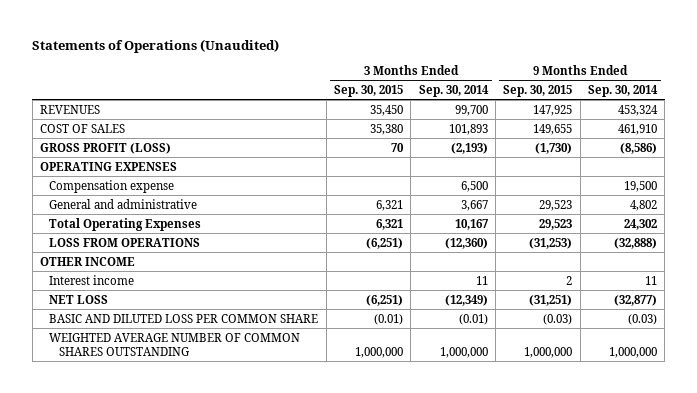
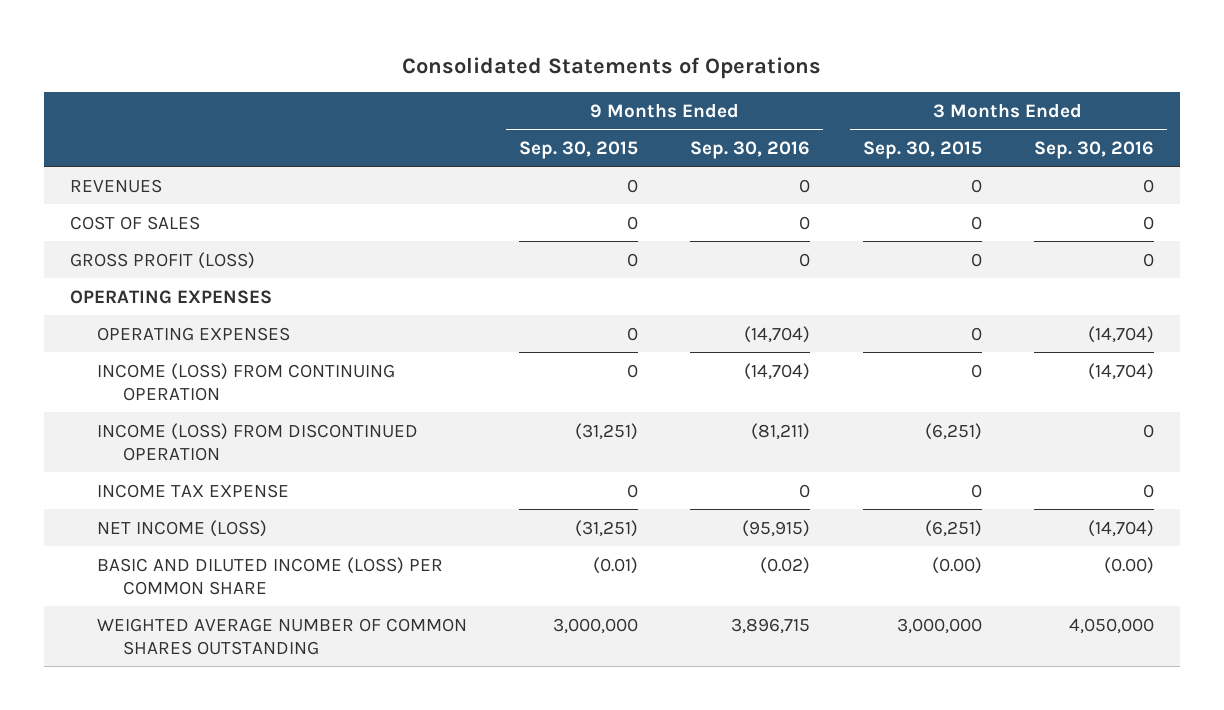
[32,38,280,53] Statements of Operations (Unaudited) -> [401,57,821,80] Consolidated Statements of Operations
[418,84,489,97] Sep. 30, 2014 -> none
[587,84,658,97] Sep. 30, 2014 -> none
none -> [690,140,811,159] Sep. 30, 2016
none -> [1034,140,1155,159] Sep. 30, 2016
[369,104,403,116] 35,450 -> [970,178,982,193] 0
[533,104,573,116] 147,925 -> [626,178,638,193] 0
[369,123,403,135] 35,380 -> [970,215,982,230] 0
[533,123,573,135] 149,655 -> [626,215,638,230] 0
[390,142,404,152] 70 -> [970,252,982,267] 0
[535,142,573,154] (1,730) -> [626,252,638,267] 0
[49,179,175,193] Compensation expense -> none
[49,198,198,209] General and administrative -> none
[39,256,135,266] OTHER INCOME -> none
[49,274,135,285] Interest income -> none
[49,217,202,231] Total Operating Expenses -> [96,326,290,341] OPERATING EXPENSES
[375,218,403,230] 6,321 -> [970,326,982,341] 0
[539,218,573,230] 29,523 -> [626,326,638,341] 0
[49,237,201,247] LOSS FROM OPERATIONS -> [96,362,395,401] INCOME (LOSS) FROM CONTINUING OPERATION
[365,237,403,249] (6,251) -> [970,363,982,378] 0
[529,237,573,249] (31,253) -> [626,363,638,378] 0
none -> [96,422,418,461] INCOME (LOSS) FROM DISCONTINUED OPERATION
none -> [96,483,289,498] INCOME TAX EXPENSE
[49,294,109,304] NET LOSS -> [96,519,267,537] NET INCOME (LOSS)
[49,313,319,323] BASIC AND DILUTED LOSS PER COMMON SHARE -> [96,556,443,595] BASIC AND DILUTED INCOME (LOSS) PER COMMON SHARE
[373,313,403,325] (0.01) -> [931,556,982,574] (0.00)
[543,313,573,325] (0.03) -> [592,556,638,574] (0.01)
[354,346,403,358] 1,000,000 -> [896,617,982,634] 3,000,000
[524,346,573,358] 1,000,000 -> [552,617,638,634] 3,000,000

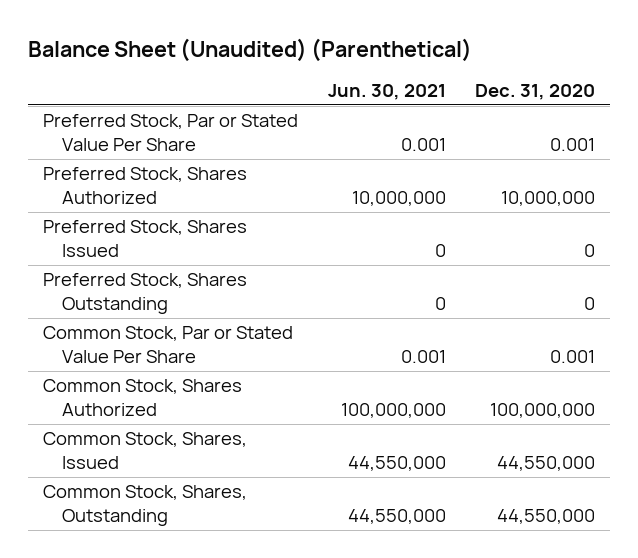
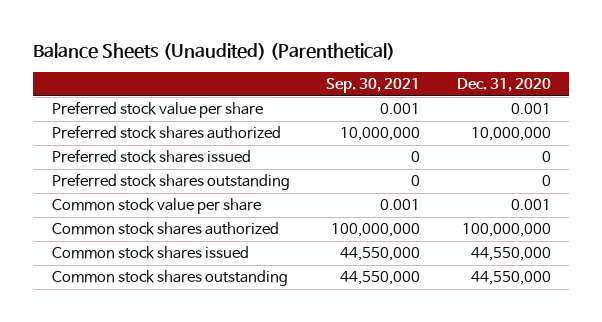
[27,37,472,62] Balance Sheet (Unaudited) (Parenthetical) -> [33,42,396,60] Balance Sheets (Unaudited) (Parenthetical)
[327,83,446,100] Jun. 30, 2021 -> none
none -> [326,78,421,94] Sep. 30, 2021
[42,114,298,152] Preferred Stock, Par or Stated Value Per Share -> [51,101,263,119] Preferred stock value per share
[42,167,247,205] Preferred Stock, Shares Authorized -> [51,125,281,140] Preferred stock shares authorized
[42,220,247,258] Preferred Stock, Shares Issued -> [51,149,251,164] Preferred stock shares issued
[42,273,247,315] Preferred Stock, Shares Outstanding -> [51,173,290,191] Preferred stock shares outstanding
[42,326,293,364] Common Stock, Par or Stated Value Per Share -> [51,198,261,215] Common stock value per share
[42,379,242,417] Common Stock, Shares Authorized -> [51,222,279,236] Common stock shares authorized
[42,432,247,470] Common Stock, Shares, Issued -> [51,246,249,260] Common stock shares issued
[42,485,247,527] Common Stock, Shares, Outstanding -> [51,270,288,287] Common stock shares outstanding

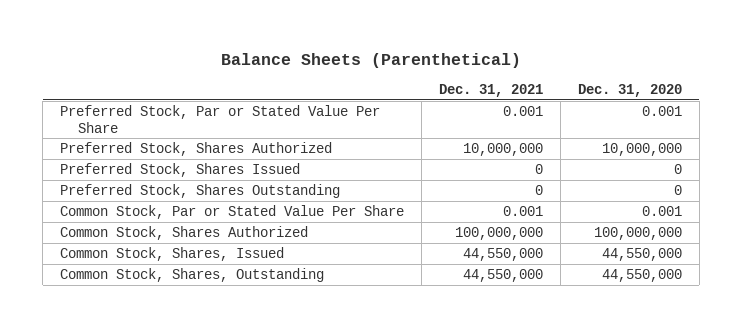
[33,42,396,60] Balance Sheets (Unaudited) (Parenthetical) -> [221,52,522,68] Balance Sheets (Parenthetical)
[326,78,421,94] Sep. 30, 2021 -> none
none -> [439,83,544,97] Dec. 31, 2021
[51,101,263,119] Preferred stock value per share -> [60,105,381,133] Preferred Stock, Par or Stated Value Per Share
[51,125,281,140] Preferred stock shares authorized -> [60,142,333,157] Preferred Stock, Shares Authorized
[51,149,251,164] Preferred stock shares issued -> [60,163,301,178] Preferred Stock, Shares Issued
[51,173,290,191] Preferred stock shares outstanding -> [60,184,341,199] Preferred Stock, Shares Outstanding
[51,198,261,215] Common stock value per share -> [60,205,405,220] Common Stock, Par or Stated Value Per Share
[51,222,279,236] Common stock shares authorized -> [60,226,309,241] Common Stock, Shares Authorized
[51,246,249,260] Common stock shares issued -> [60,247,285,262] Common Stock, Shares, Issued
[51,270,288,287] Common stock shares outstanding -> [60,268,325,283] Common Stock, Shares, Outstanding

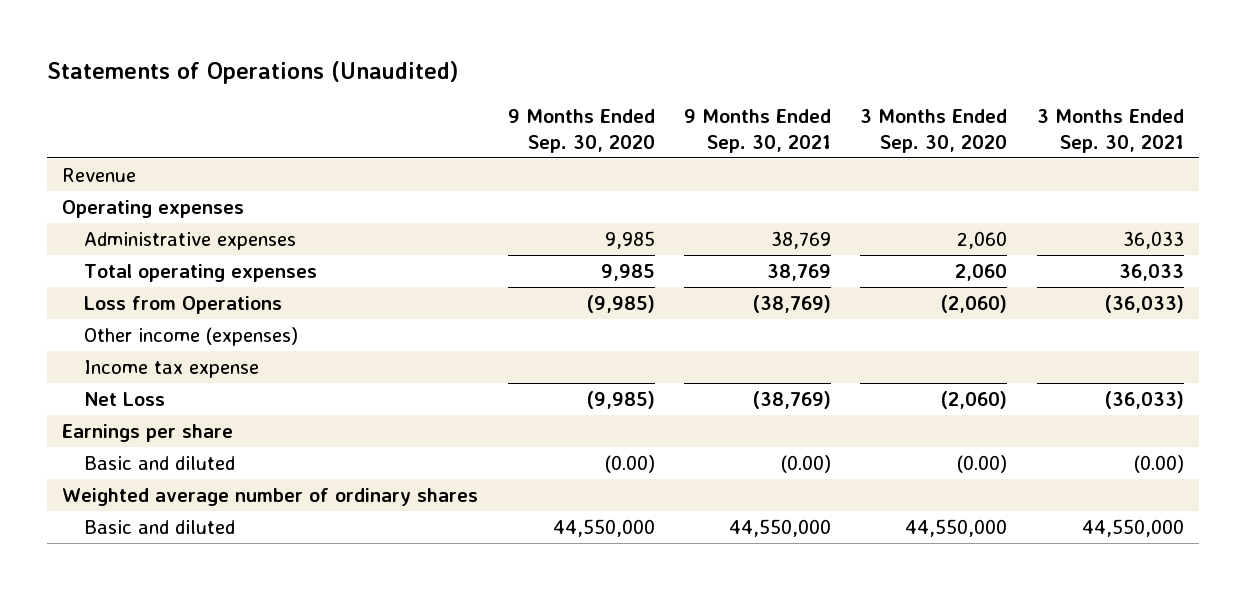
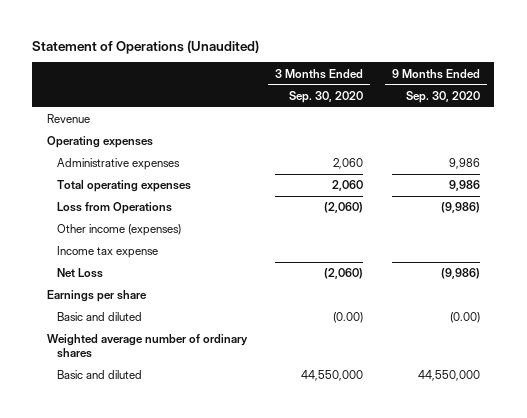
[47,61,459,85] Statements of Operations (Unaudited) -> [32,39,260,54] Statement of Operations (Unaudited)
[683,108,831,153] 9 Months Ended Sep. 30, 2021 -> none
[1036,108,1184,153] 3 Months Ended Sep. 30, 2021 -> none
[604,230,655,249] 9,985 -> [448,158,480,170] 9,986
[600,263,655,281] 9,985 -> [448,180,480,192] 9,986
[586,294,655,313] (9,985) -> [440,202,480,214] (9,986)
[586,390,655,409] (9,985) -> [440,268,480,280] (9,986)

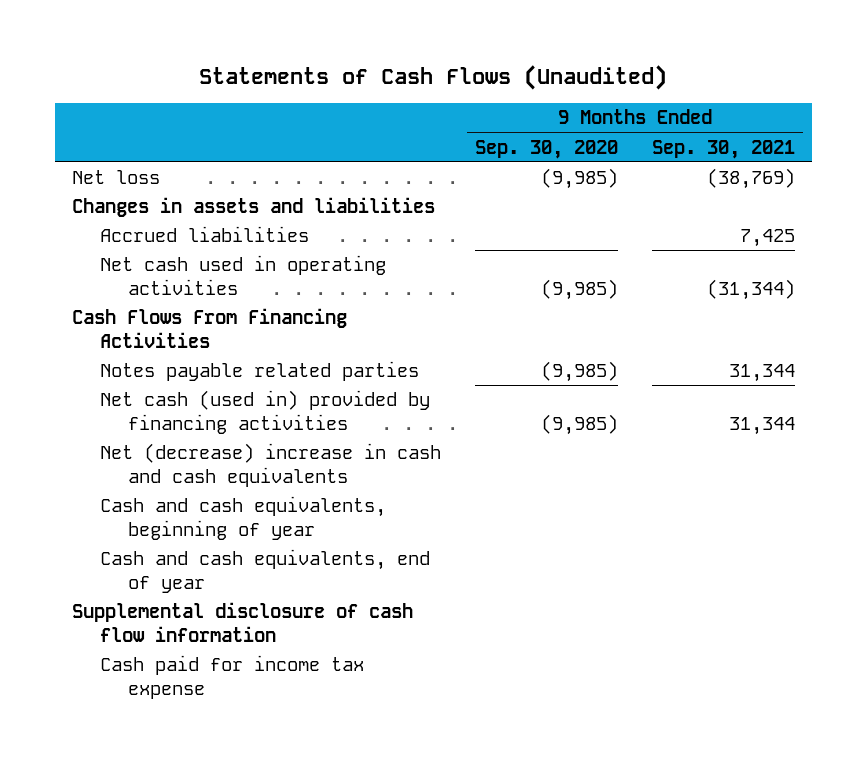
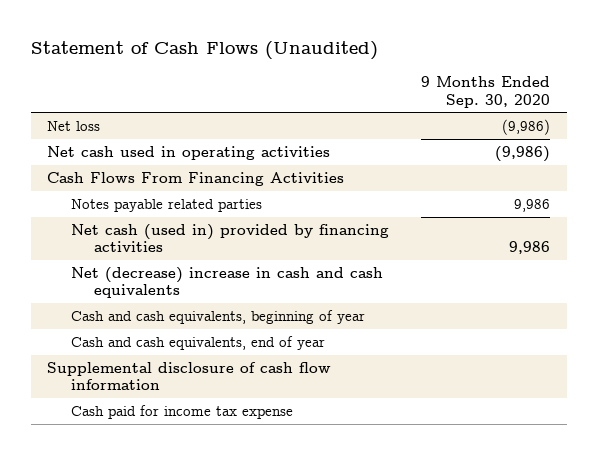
[199,65,668,91] Statements of Cash Flows (Unaudited) -> [31,41,379,61] Statement of Cash Flows (Unaudited)
[651,139,795,159] Sep. 30, 2021 -> none
[71,197,435,218] Changes in assets and liabilities -> none
[100,226,310,243] Accrued liabilities -> none
[541,168,619,190] (9,985) -> [502,118,551,135] (9,986)
[541,279,619,301] (9,985) -> [495,145,551,162] (9,986)
[541,361,619,383] (9,985) -> [514,198,551,212] 9,986
[541,414,619,436] (9,985) -> [509,241,551,255] 9,986

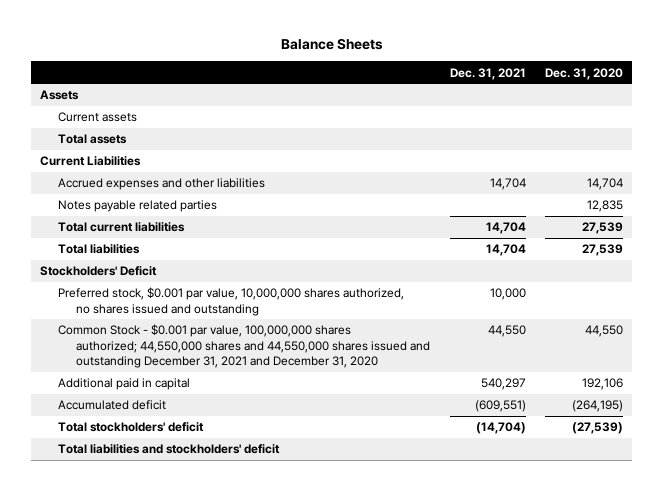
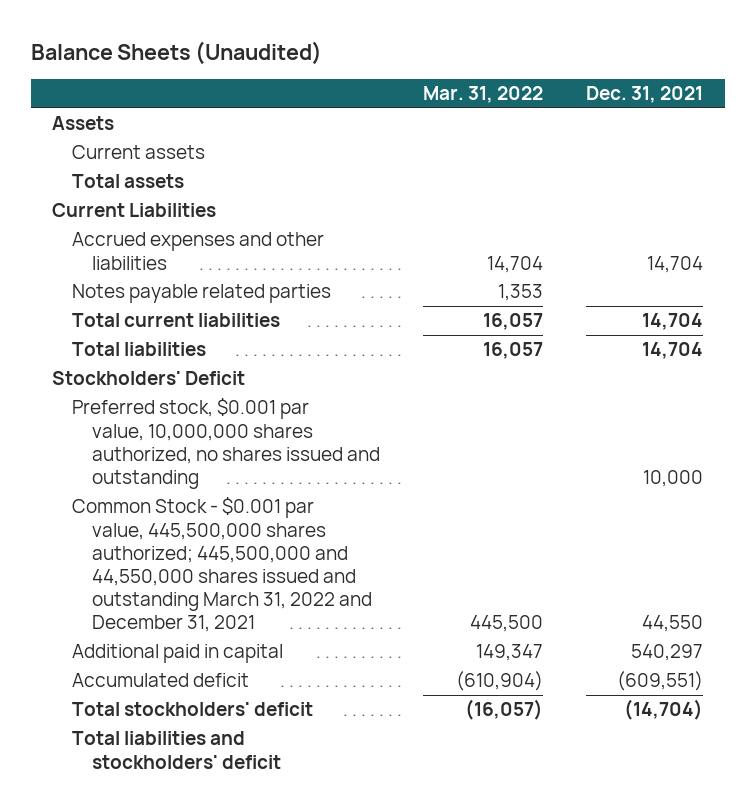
[280,38,383,51] Balance Sheets -> [30,40,322,65] Balance Sheets (Unaudited)
[544,67,623,80] Dec. 31, 2020 -> none
none -> [423,86,544,104] Mar. 31, 2022
[58,324,431,369] Common Stock - $0.001 par value, 100,000,000 shares authorized; 44,550,000 shares and 44,550,000 shares issued and outstanding December 31, 2021 and December 31, 2020 -> [72,497,373,633] Common Stock - $0.001 par value, 445,500,000 shares authorized; 445,500,000 and 44,550,000 shares issued and outstanding March 31, 2022 and December 31, 2021

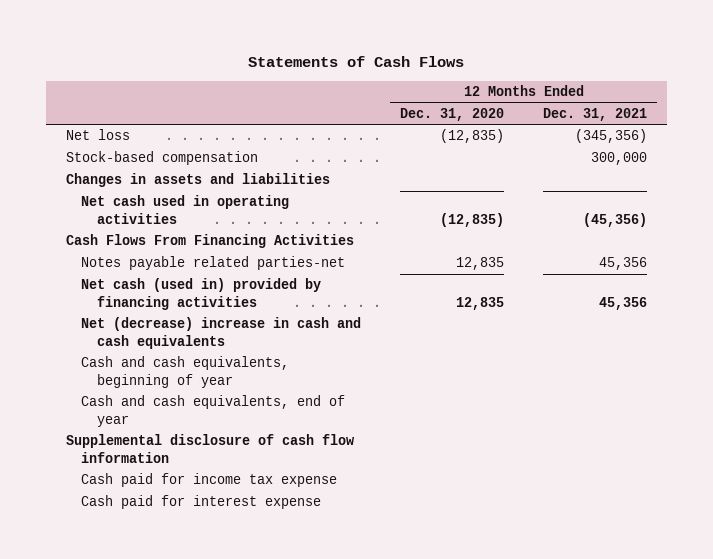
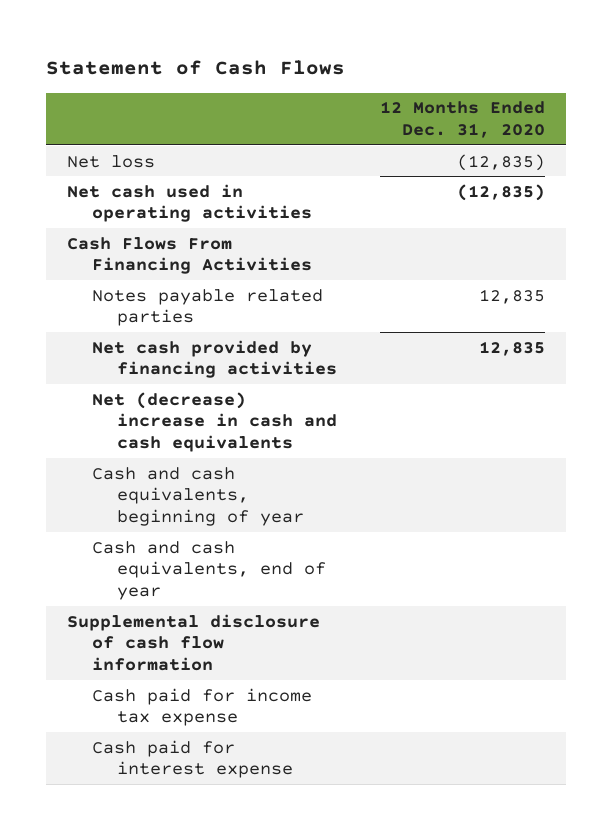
[248,56,465,68] Statements of Cash Flows -> [45,60,345,76] Statement of Cash Flows
[543,107,648,121] Dec. 31, 2021 -> none
[65,151,258,166] Stock-based compensation -> none
[65,173,330,188] Changes in assets and liabilities -> none
[81,256,346,271] Notes payable related parties-net -> [92,288,324,327] Notes payable related parties
[81,278,322,310] Net cash (used in) provided by financing activities -> [92,339,337,379] Net cash provided by financing activities

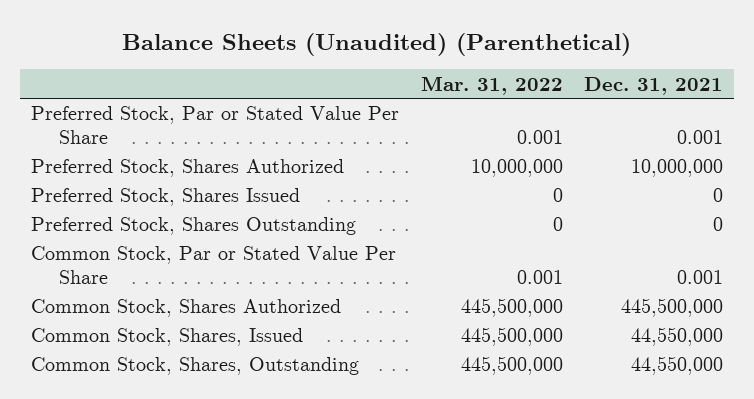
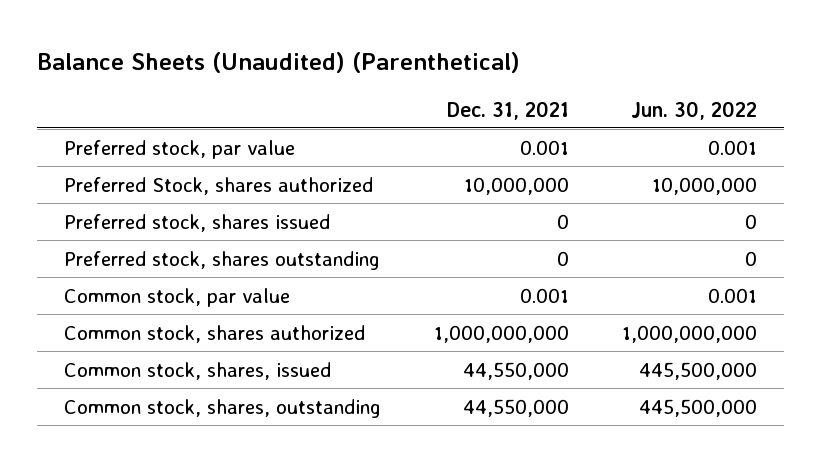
[420,75,563,95] Mar. 31, 2022 -> none
none -> [631,100,758,120] Jun. 30, 2022
[30,106,399,145] Preferred Stock, Par or Stated Value Per Share -> [63,139,295,159] Preferred stock, par value
[30,159,344,178] Preferred Stock, Shares Authorized -> [63,176,373,195] Preferred Stock, shares authorized
[30,188,300,207] Preferred Stock, Shares Issued -> [63,213,330,232] Preferred stock, shares issued
[30,217,356,236] Preferred Stock, Shares Outstanding -> [63,250,380,270] Preferred stock, shares outstanding
[30,246,396,285] Common Stock, Par or Stated Value Per Share -> [63,287,290,307] Common stock, par value
[30,299,341,318] Common Stock, Shares Authorized -> [63,324,365,343] Common stock, shares authorized
[621,298,724,318] 445,500,000 -> [433,324,569,343] 1,000,000,000
[30,328,303,347] Common Stock, Shares, Issued -> [63,361,331,380] Common stock, shares, issued
[30,357,359,376] Common Stock, Shares, Outstanding -> [63,398,381,418] Common stock, shares, outstanding

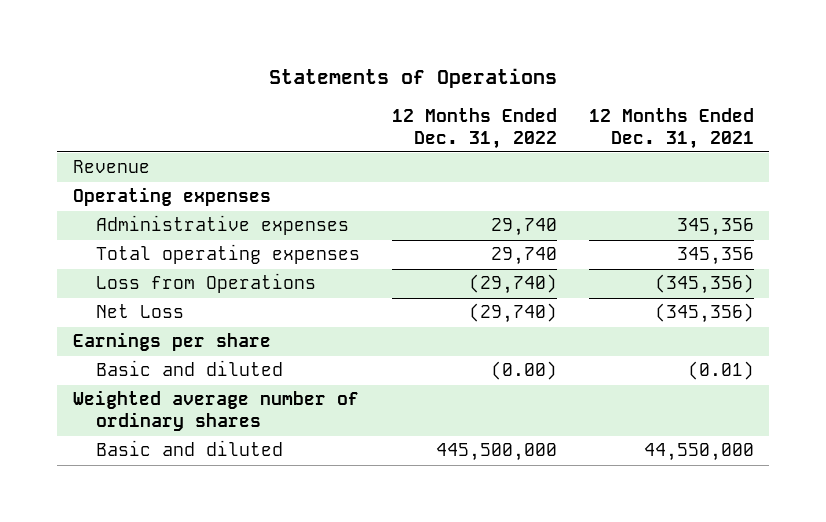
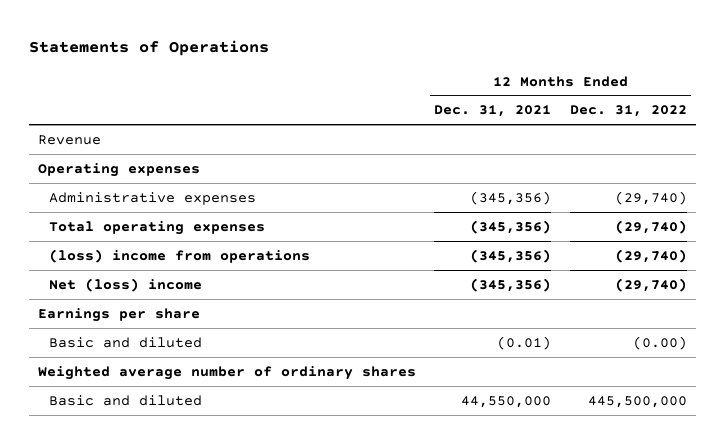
[490,218,557,237] 29,740 -> [614,190,687,205] (29,740)
[676,218,754,237] 345,356 -> [470,190,552,205] (345,356)
[490,247,557,266] 29,740 -> [614,219,687,234] (29,740)
[676,247,754,266] 345,356 -> [470,219,552,234] (345,356)
[96,273,317,294] Loss from Operations -> [48,248,310,263] (loss) income from operations
[96,304,185,319] Net Loss -> [48,277,202,292] Net (loss) income

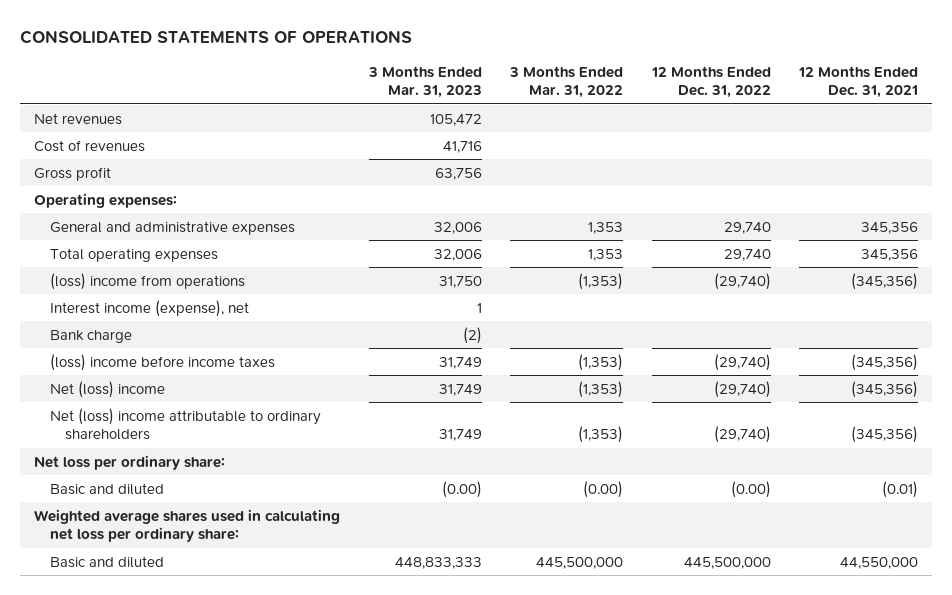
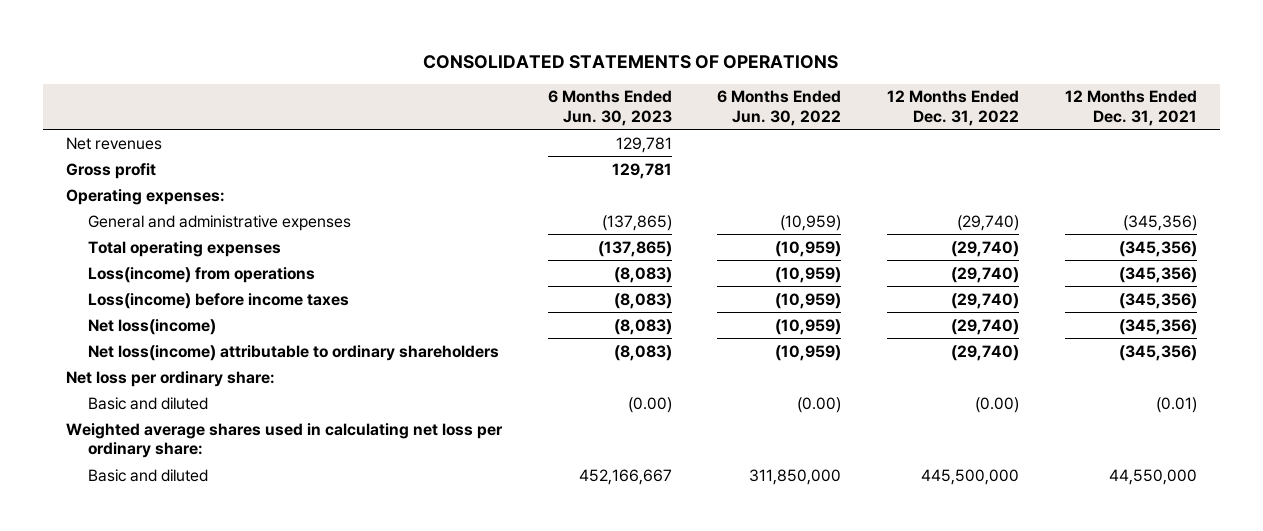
[367,65,482,99] 3 Months Ended Mar. 31, 2023 -> none
[509,65,624,99] 3 Months Ended Mar. 31, 2022 -> none
none -> [547,90,672,126] 6 Months Ended Jun. 30, 2023
none -> [717,90,842,126] 6 Months Ended Jun. 30, 2022
[34,139,146,152] Cost of revenues -> none
[49,299,249,317] Interest income (expense), net -> none
[49,329,132,343] Bank charge -> none
[723,221,771,234] 29,740 -> [957,214,1020,231] (29,740)
[860,221,918,234] 345,356 -> [1122,214,1197,231] (345,356)
[723,248,771,261] 29,740 -> [951,240,1020,257] (29,740)
[860,248,918,261] 345,356 -> [1118,240,1197,257] (345,356)
[49,272,245,290] (loss) income from operations -> [88,266,316,283] Loss(income) from operations
[49,353,275,371] (loss) income before income taxes -> [88,292,350,309] Loss(income) before income taxes
[49,380,165,398] Net (loss) income -> [88,318,217,335] Net loss(income)
[49,407,321,441] Net (loss) income attributable to ordinary shareholders -> [88,344,500,361] Net loss(income) attributable to ordinary shareholders

